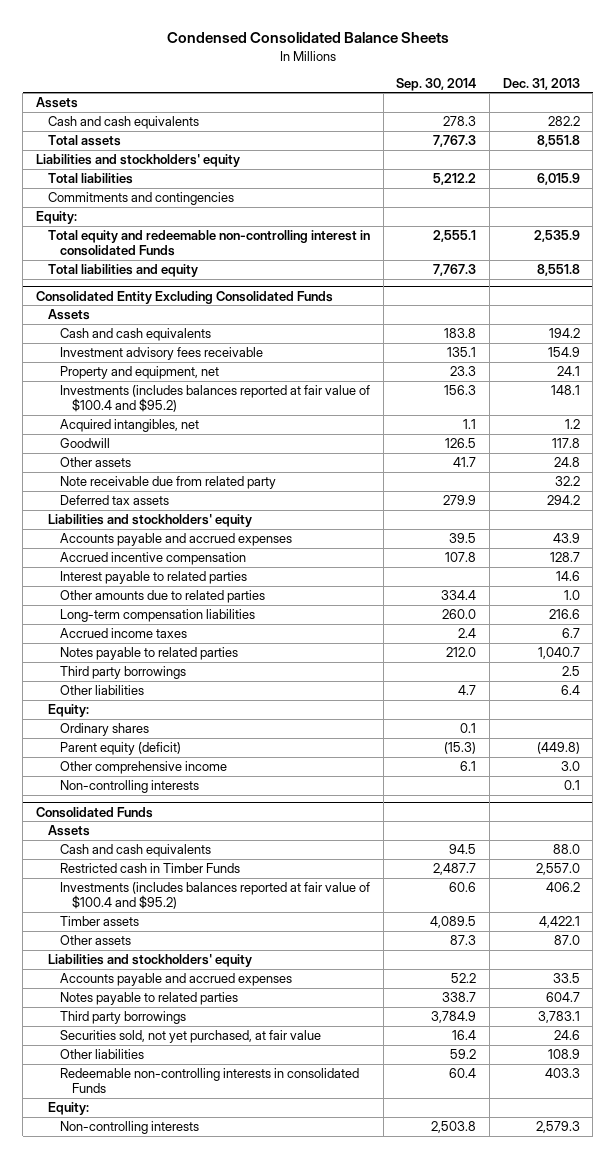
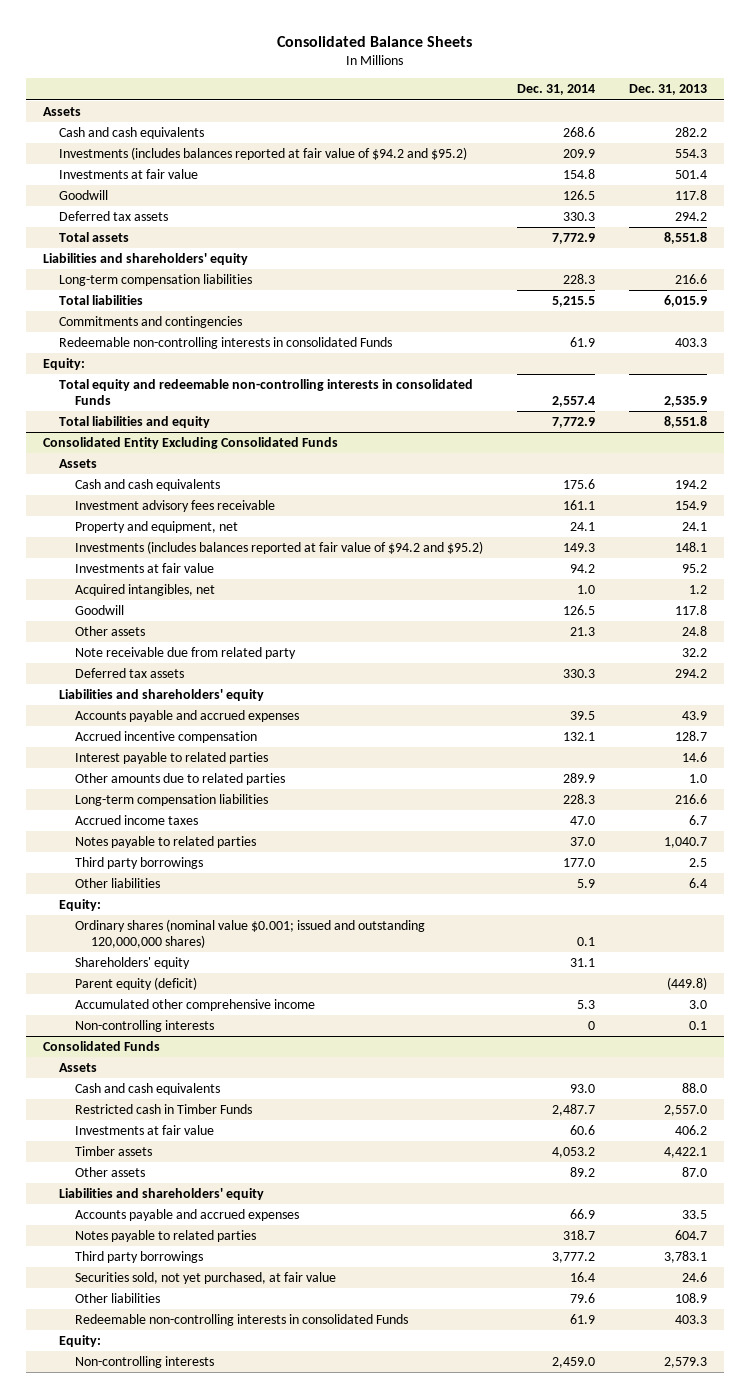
[166,32,449,44] Condensed Consolidated Balance Sheets -> [276,35,472,47] Consolidated Balance Sheets
[396,77,477,91] Sep. 30, 2014 -> none
none -> [516,84,595,96] Dec. 31, 2014
none -> [58,146,467,160] Investments (includes balances reported at fair value of $94.2 and $95.2)
none -> [58,168,198,179] Investments at fair value
none -> [58,189,108,200] Goodwill
none -> [58,210,168,221] Deferred tax assets
[35,154,240,168] Liabilities and stockholders' equity -> [42,252,248,265] Liabilities and shareholders' equity
none -> [58,273,252,286] Long-term compensation liabilities
none -> [58,336,392,349] Redeemable non-controlling interests in consolidated Funds
[48,230,371,257] Total equity and redeemable non-controlling interest in consolidated Funds -> [58,378,473,405] Total equity and redeemable non-controlling interests in consolidated Funds
[60,385,371,413] Investments (includes balances reported at fair value of $100.4 and $95.2) -> [74,540,483,554] Investments (includes balances reported at fair value of $94.2 and $95.2)
none -> [74,562,214,573] Investments at fair value
[48,514,253,528] Liabilities and stockholders' equity -> [58,688,264,701] Liabilities and shareholders' equity
[60,723,150,737] Ordinary shares -> [74,918,425,948] Ordinary shares (nominal value $0.001; issued and outstanding 120,000,000 shares)
none -> [74,956,190,969] Shareholders' equity
[60,761,228,775] Other comprehensive income -> [74,998,315,1011] Accumulated other comprehensive income
[60,882,371,910] Investments (includes balances reported at fair value of $100.4 and $95.2) -> [74,1124,214,1135] Investments at fair value
[48,954,253,968] Liabilities and stockholders' equity -> [58,1187,264,1200] Liabilities and shareholders' equity

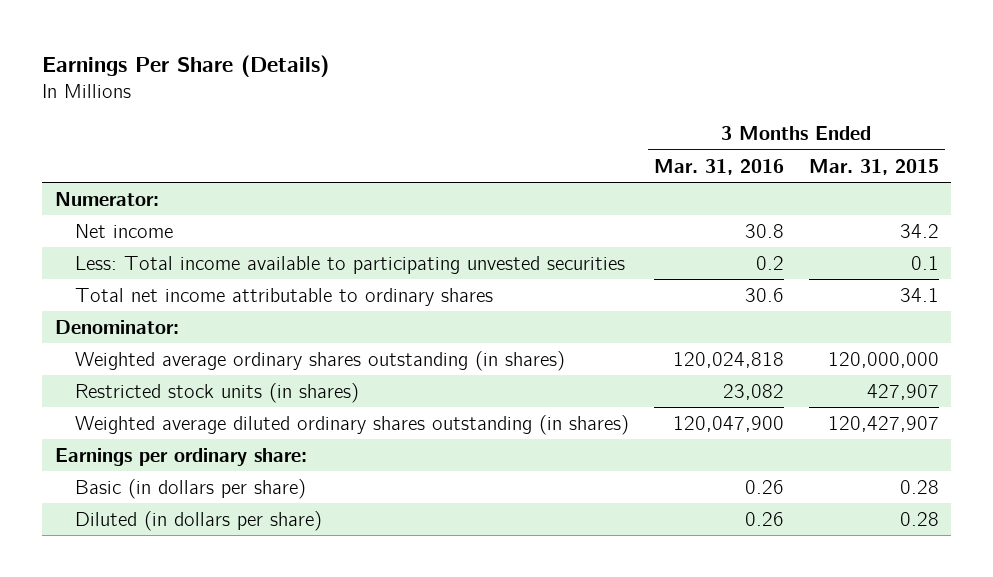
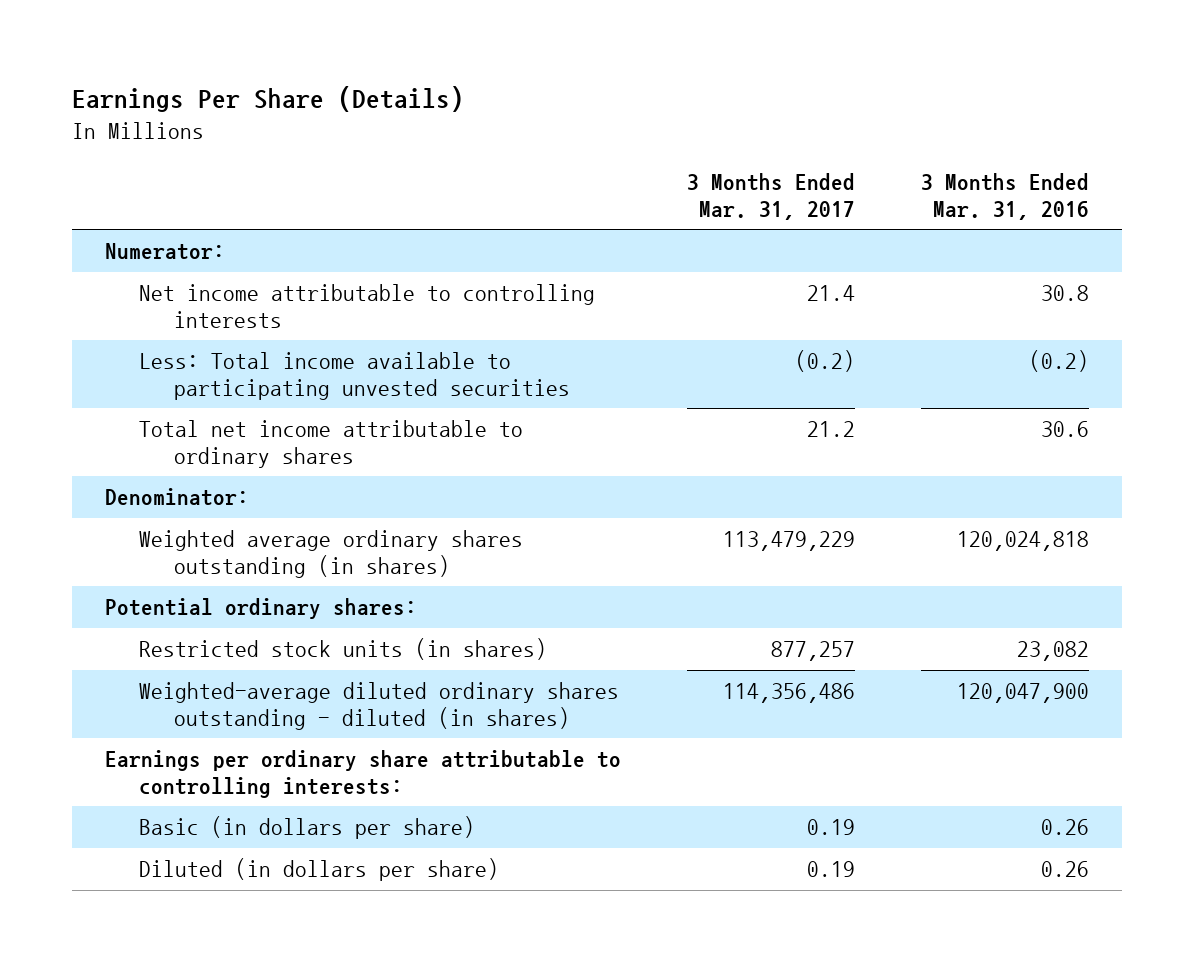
[808,158,939,175] Mar. 31, 2015 -> none
none -> [686,173,855,220] 3 Months Ended Mar. 31, 2017
[75,223,174,238] Net income -> none
none -> [139,284,596,328] Net income attributable to controlling interests
[756,255,785,270] 0.2 -> [1028,350,1089,373] (0.2)
none -> [104,598,417,620] Potential ordinary shares:
[75,414,630,435] Weighted average diluted ordinary shares outstanding (in shares) -> [139,682,620,730] Weighted-average diluted ordinary shares outstanding - diluted (in shares)
[54,447,307,466] Earnings per ordinary share: -> [104,750,621,798] Earnings per ordinary share attributable to controlling interests:

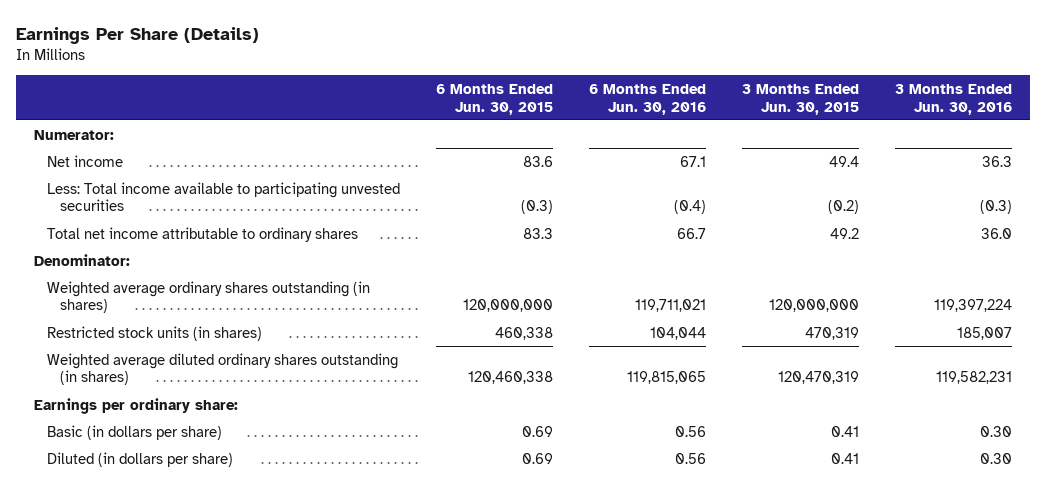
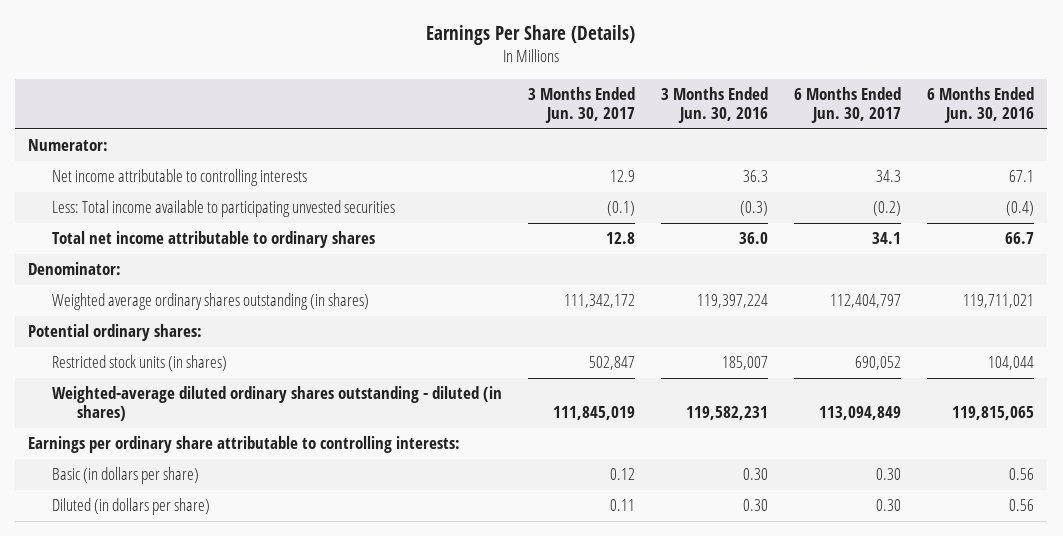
[436,83,554,115] 6 Months Ended Jun. 30, 2015 -> none
[741,83,859,115] 3 Months Ended Jun. 30, 2015 -> none
none -> [528,86,636,123] 3 Months Ended Jun. 30, 2017
none -> [794,86,902,123] 6 Months Ended Jun. 30, 2017
[47,154,124,167] Net income -> [52,169,308,187] Net income attributable to controlling interests
none -> [28,324,203,342] Potential ordinary shares:
[47,352,399,386] Weighted average diluted ordinary shares outstanding (in shares) -> [52,386,503,422] Weighted-average diluted ordinary shares outstanding - diluted (in shares)
[34,397,239,414] Earnings per ordinary share: -> [28,436,461,454] Earnings per ordinary share attributable to controlling interests:

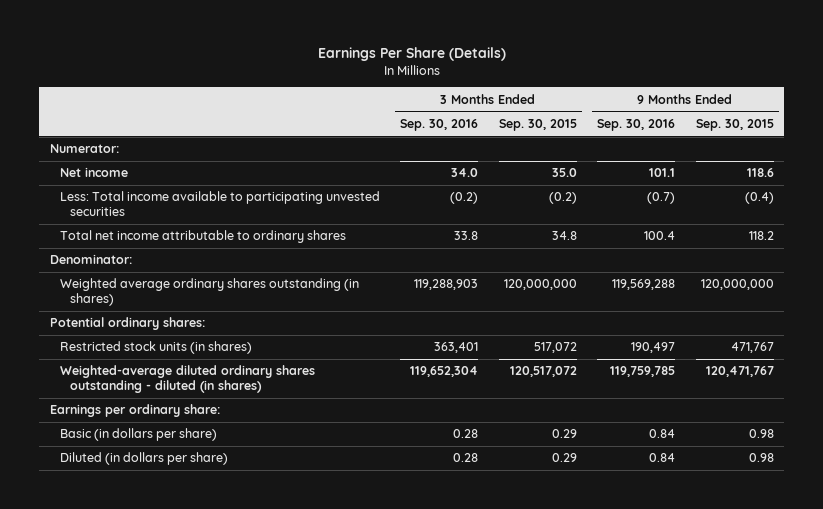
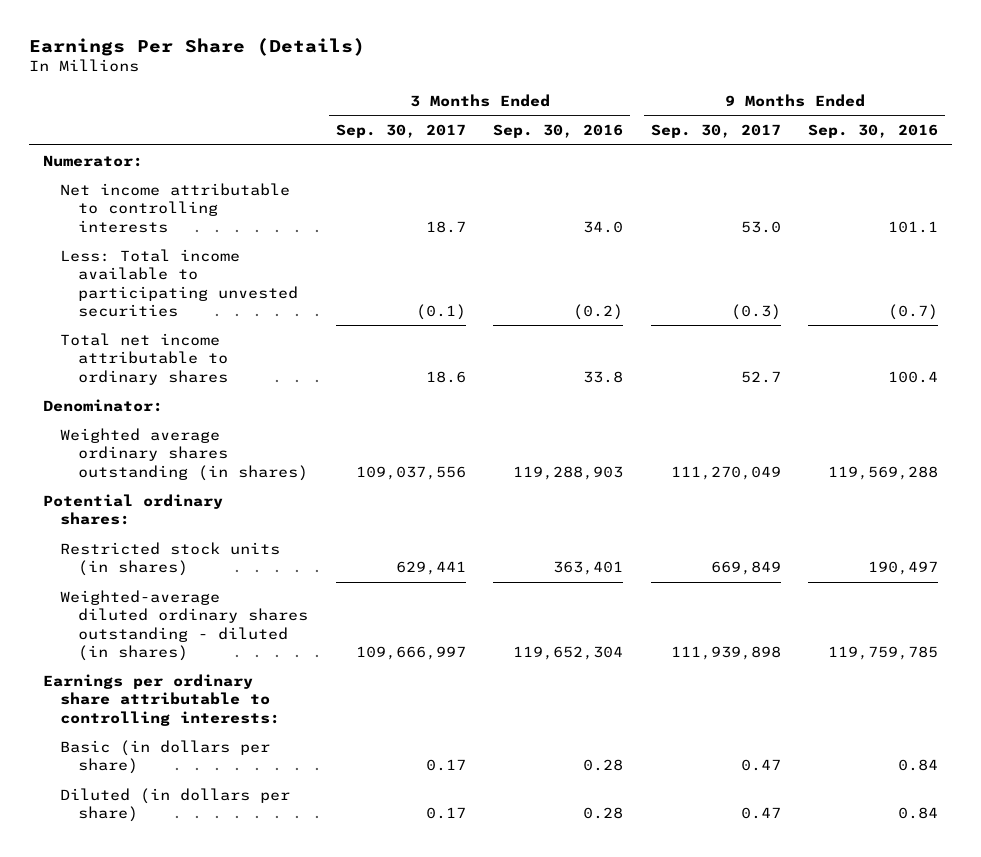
[498,118,577,131] Sep. 30, 2015 -> none
[695,118,774,131] Sep. 30, 2015 -> none
none -> [335,124,466,139] Sep. 30, 2017
none -> [650,124,781,139] Sep. 30, 2017
[59,167,128,178] Net income -> [60,182,291,233] Net income attributable to controlling interests
[49,404,220,418] Earnings per ordinary share: -> [42,673,281,726] Earnings per ordinary share attributable to controlling interests:

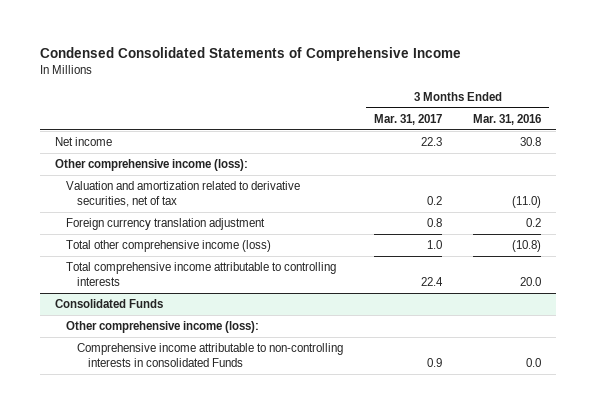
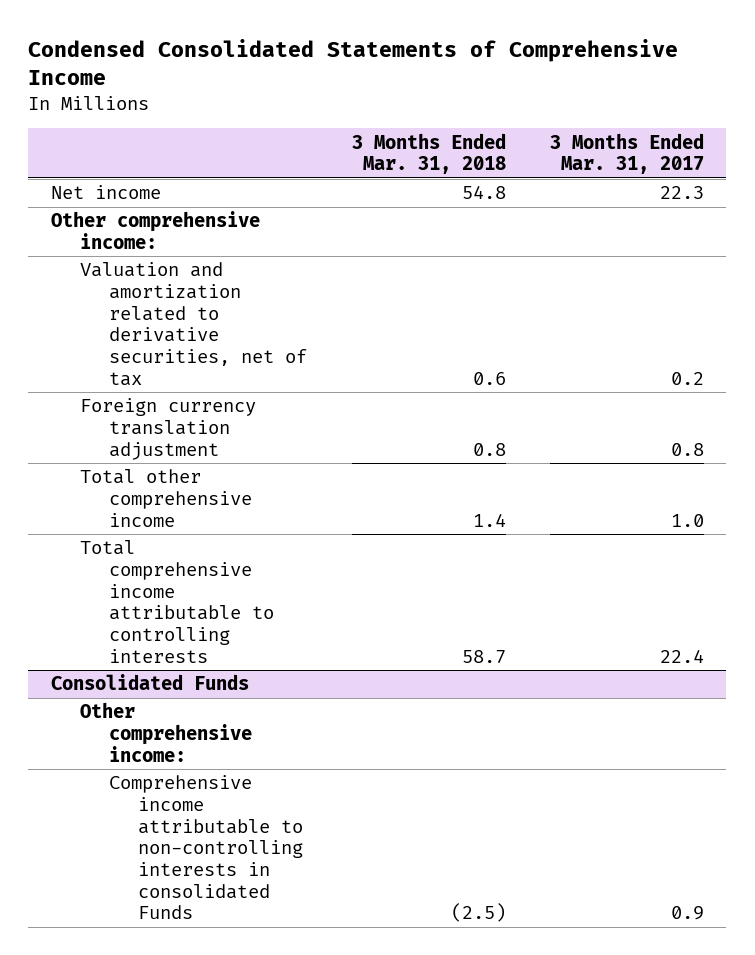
[473,113,542,125] Mar. 31, 2016 -> none
none -> [351,132,506,175] 3 Months Ended Mar. 31, 2018
[55,159,249,172] Other comprehensive income (loss): -> [50,211,260,249] Other comprehensive income:
[66,240,272,253] Total other comprehensive income (loss) -> [79,469,253,527] Total other comprehensive income
[66,321,260,334] Other comprehensive income (loss): -> [79,702,253,762] Other comprehensive income:

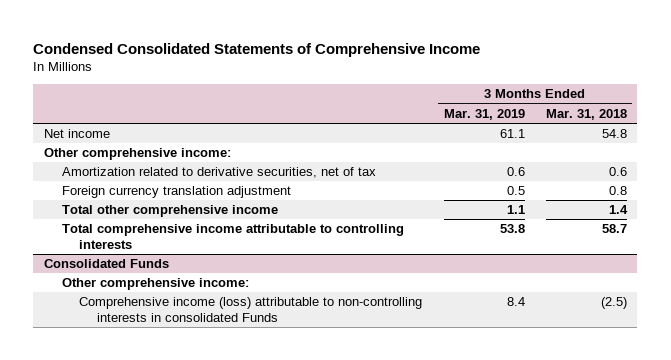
[550,132,705,175] 3 Months Ended Mar. 31, 2017 -> none
none -> [443,108,525,120] Mar. 31, 2019
[79,262,308,386] Valuation and amortization related to derivative securities, net of tax -> [61,167,376,179] Amortization related to derivative securities, net of tax
[109,775,304,920] Comprehensive income attributable to non-controlling interests in consolidated Funds -> [79,297,423,322] Comprehensive income (loss) attributable to non-controlling interests in consolidated Funds

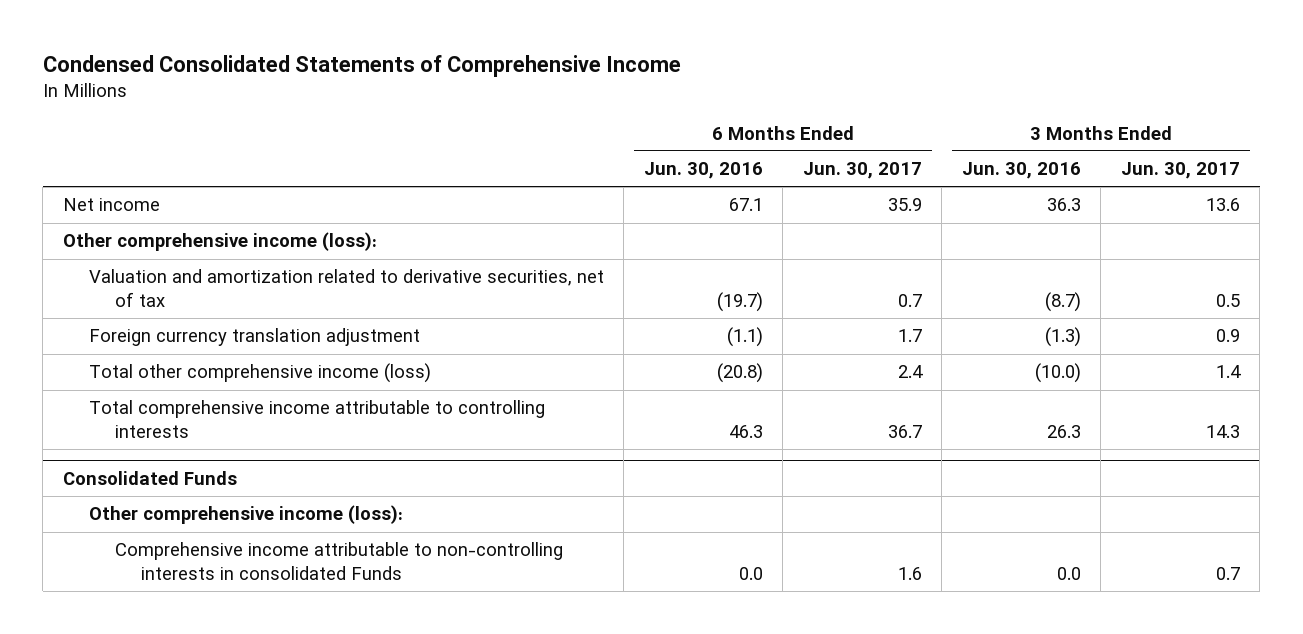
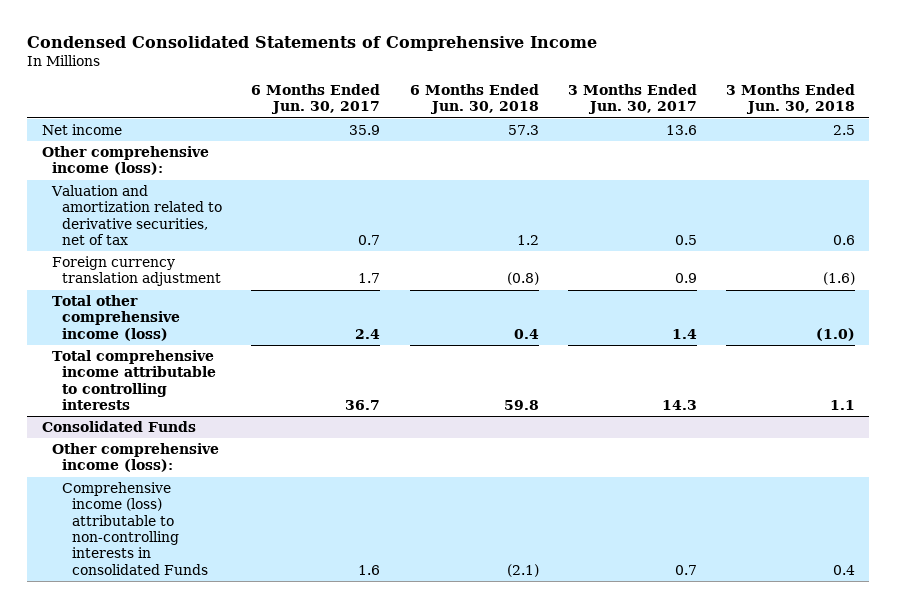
[643,162,763,180] Jun. 30, 2016 -> none
[961,162,1081,180] Jun. 30, 2016 -> none
none -> [409,84,539,115] 6 Months Ended Jun. 30, 2018
none -> [725,84,855,115] 3 Months Ended Jun. 30, 2018
[114,542,563,581] Comprehensive income attributable to non-controlling interests in consolidated Funds -> [62,481,209,575] Comprehensive income (loss) attributable to non-controlling interests in consolidated Funds

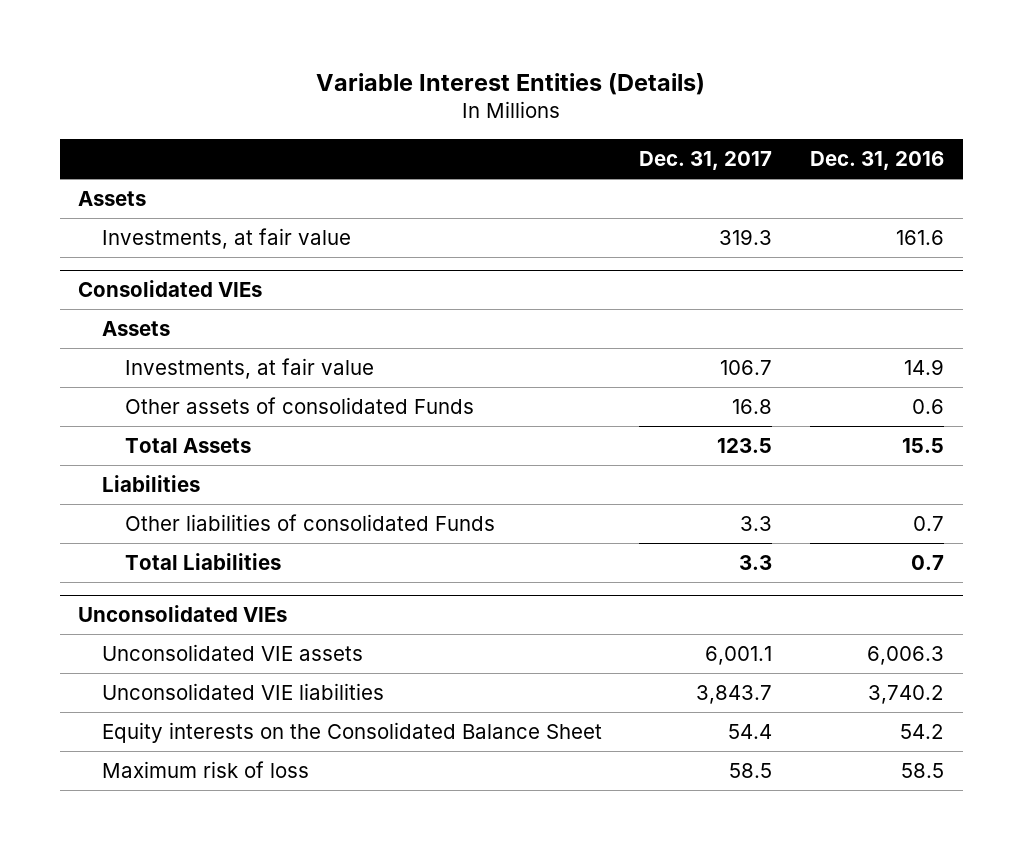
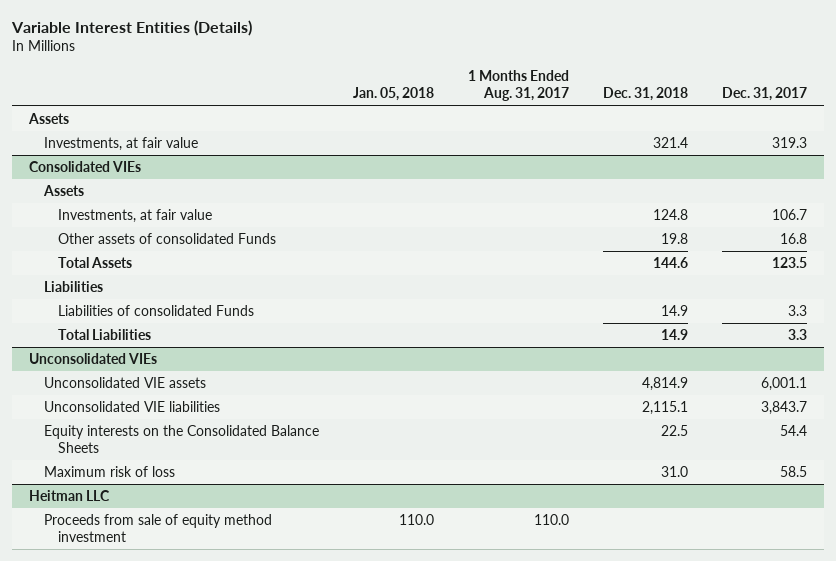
[810,150,945,170] Dec. 31, 2016 -> none
none -> [352,87,434,102] Jan. 05, 2018
none -> [467,70,569,102] 1 Months Ended Aug. 31, 2017
none -> [602,87,688,102] Dec. 31, 2018
[125,514,496,532] Other liabilities of consolidated Funds -> [57,304,254,316] Liabilities of consolidated Funds
[101,722,602,744] Equity interests on the Consolidated Balance Sheet -> [43,424,319,453] Equity interests on the Consolidated Balance Sheets
none -> [29,489,111,501] Heitman LLC
none -> [43,513,272,542] Proceeds from sale of equity method investment

